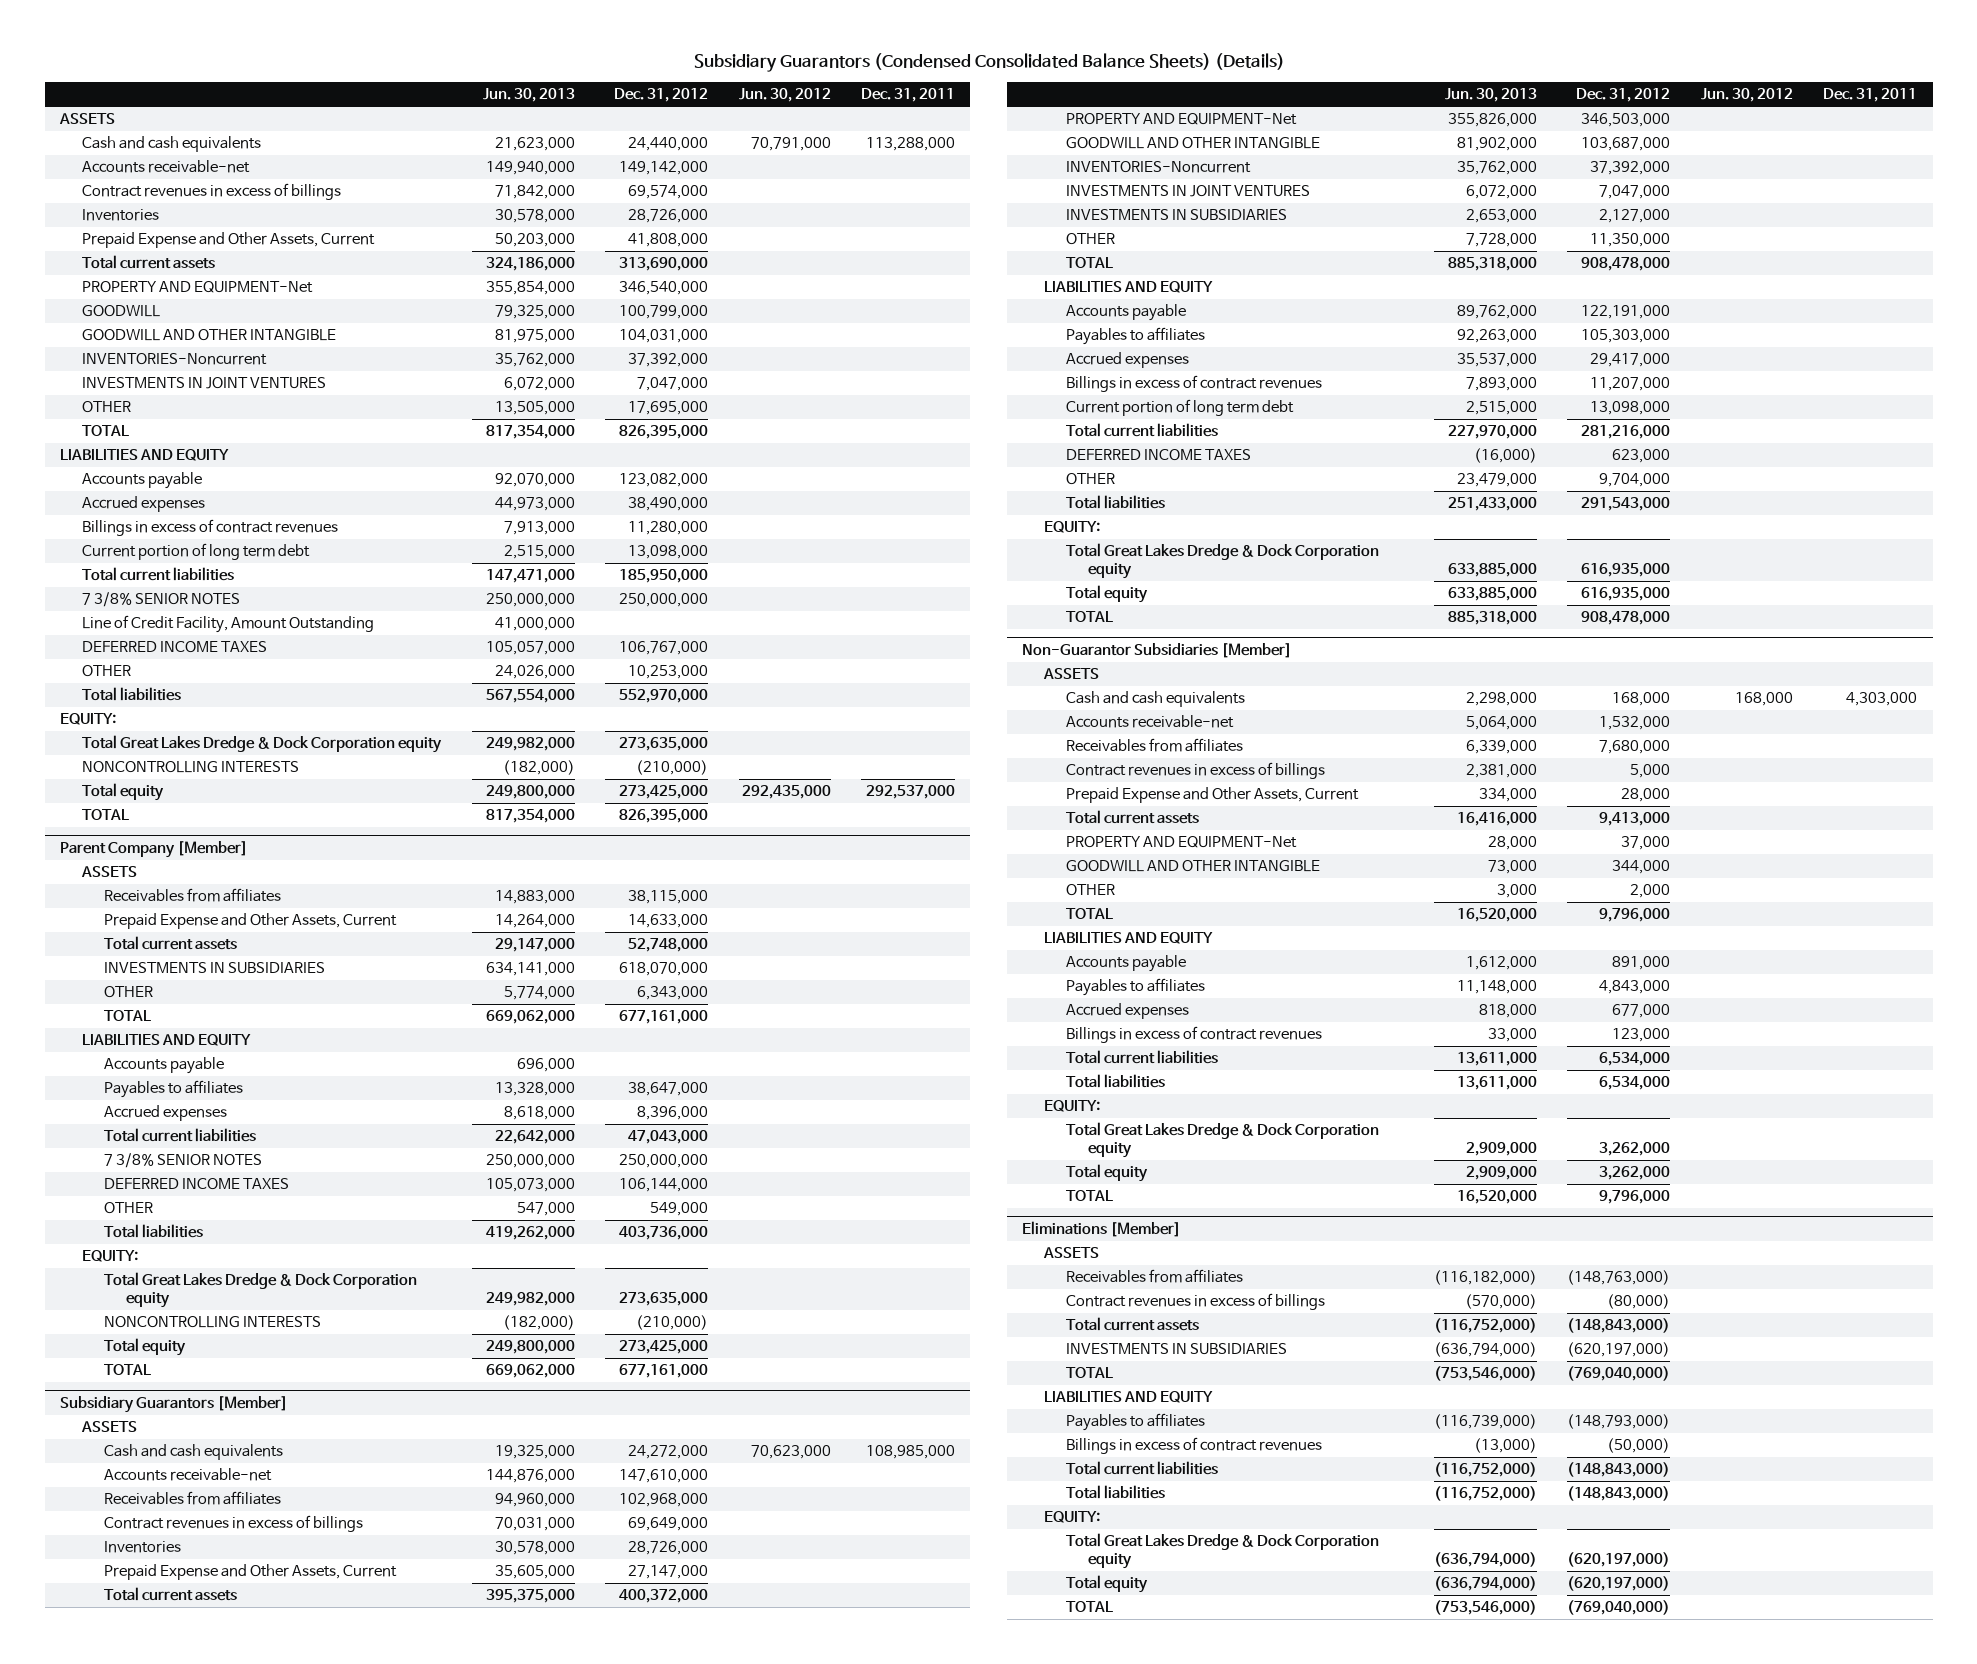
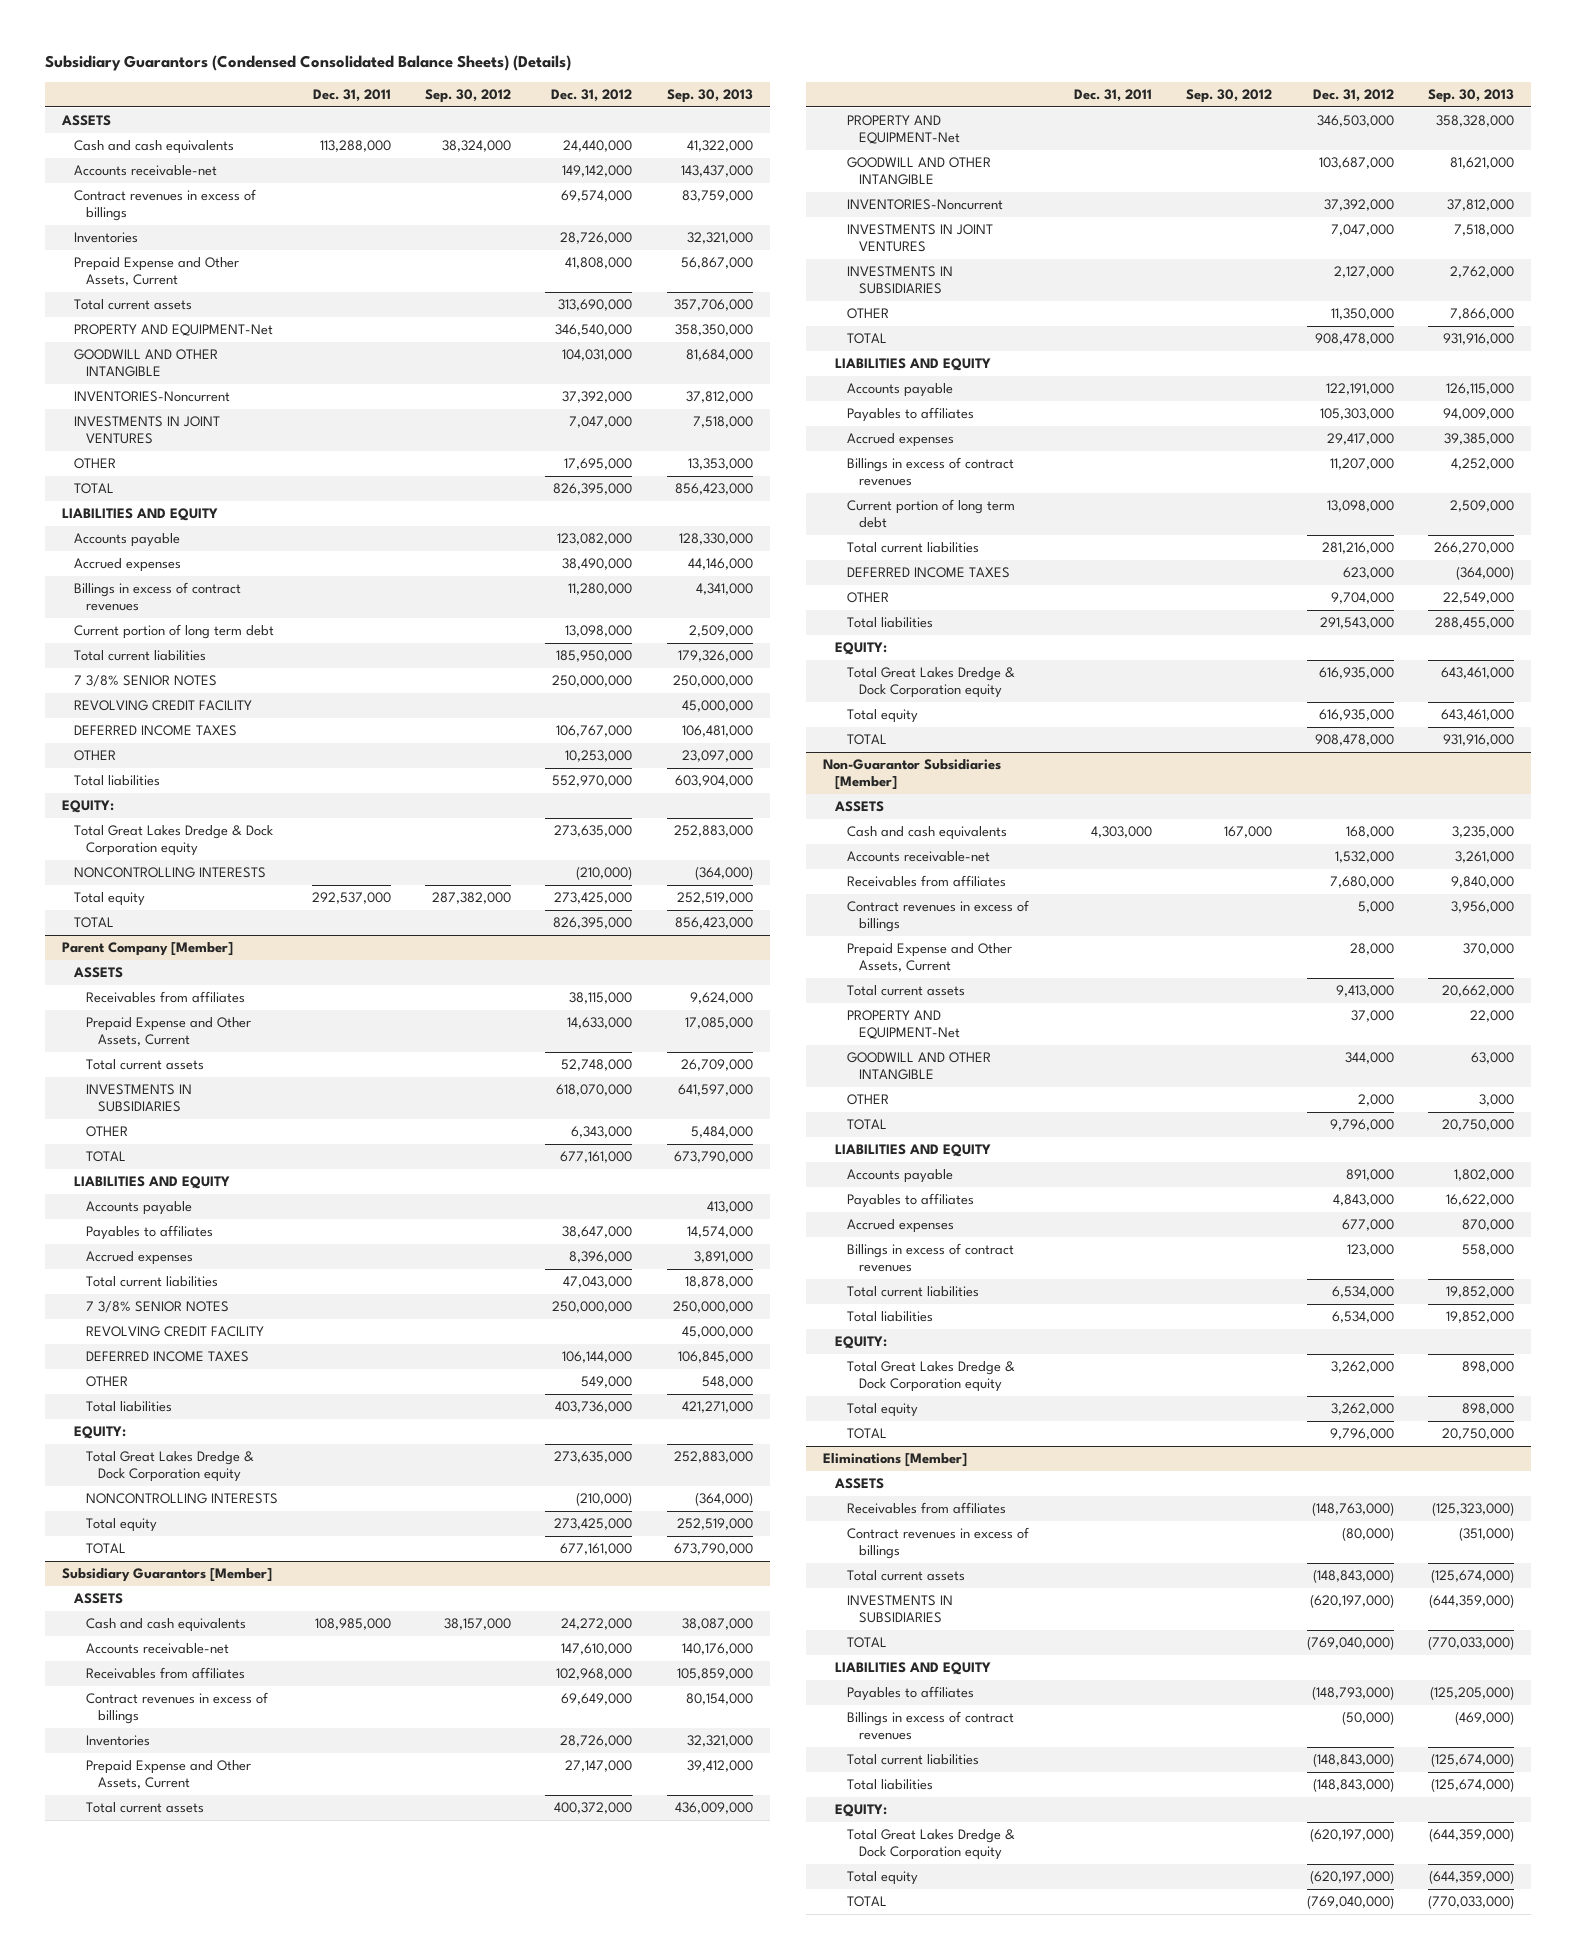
[482,88,575,103] Jun. 30, 2013 -> none
[738,88,831,103] Jun. 30, 2012 -> none
none -> [425,88,512,103] Sep. 30, 2012
none -> [666,88,753,103] Sep. 30, 2013
[82,305,161,318] GOODWILL -> none
[82,615,375,634] Line of Credit Facility, Amount Outstanding -> [73,700,252,712] REVOLVING CREDIT FACILITY
none -> [85,1326,264,1338] REVOLVING CREDIT FACILITY

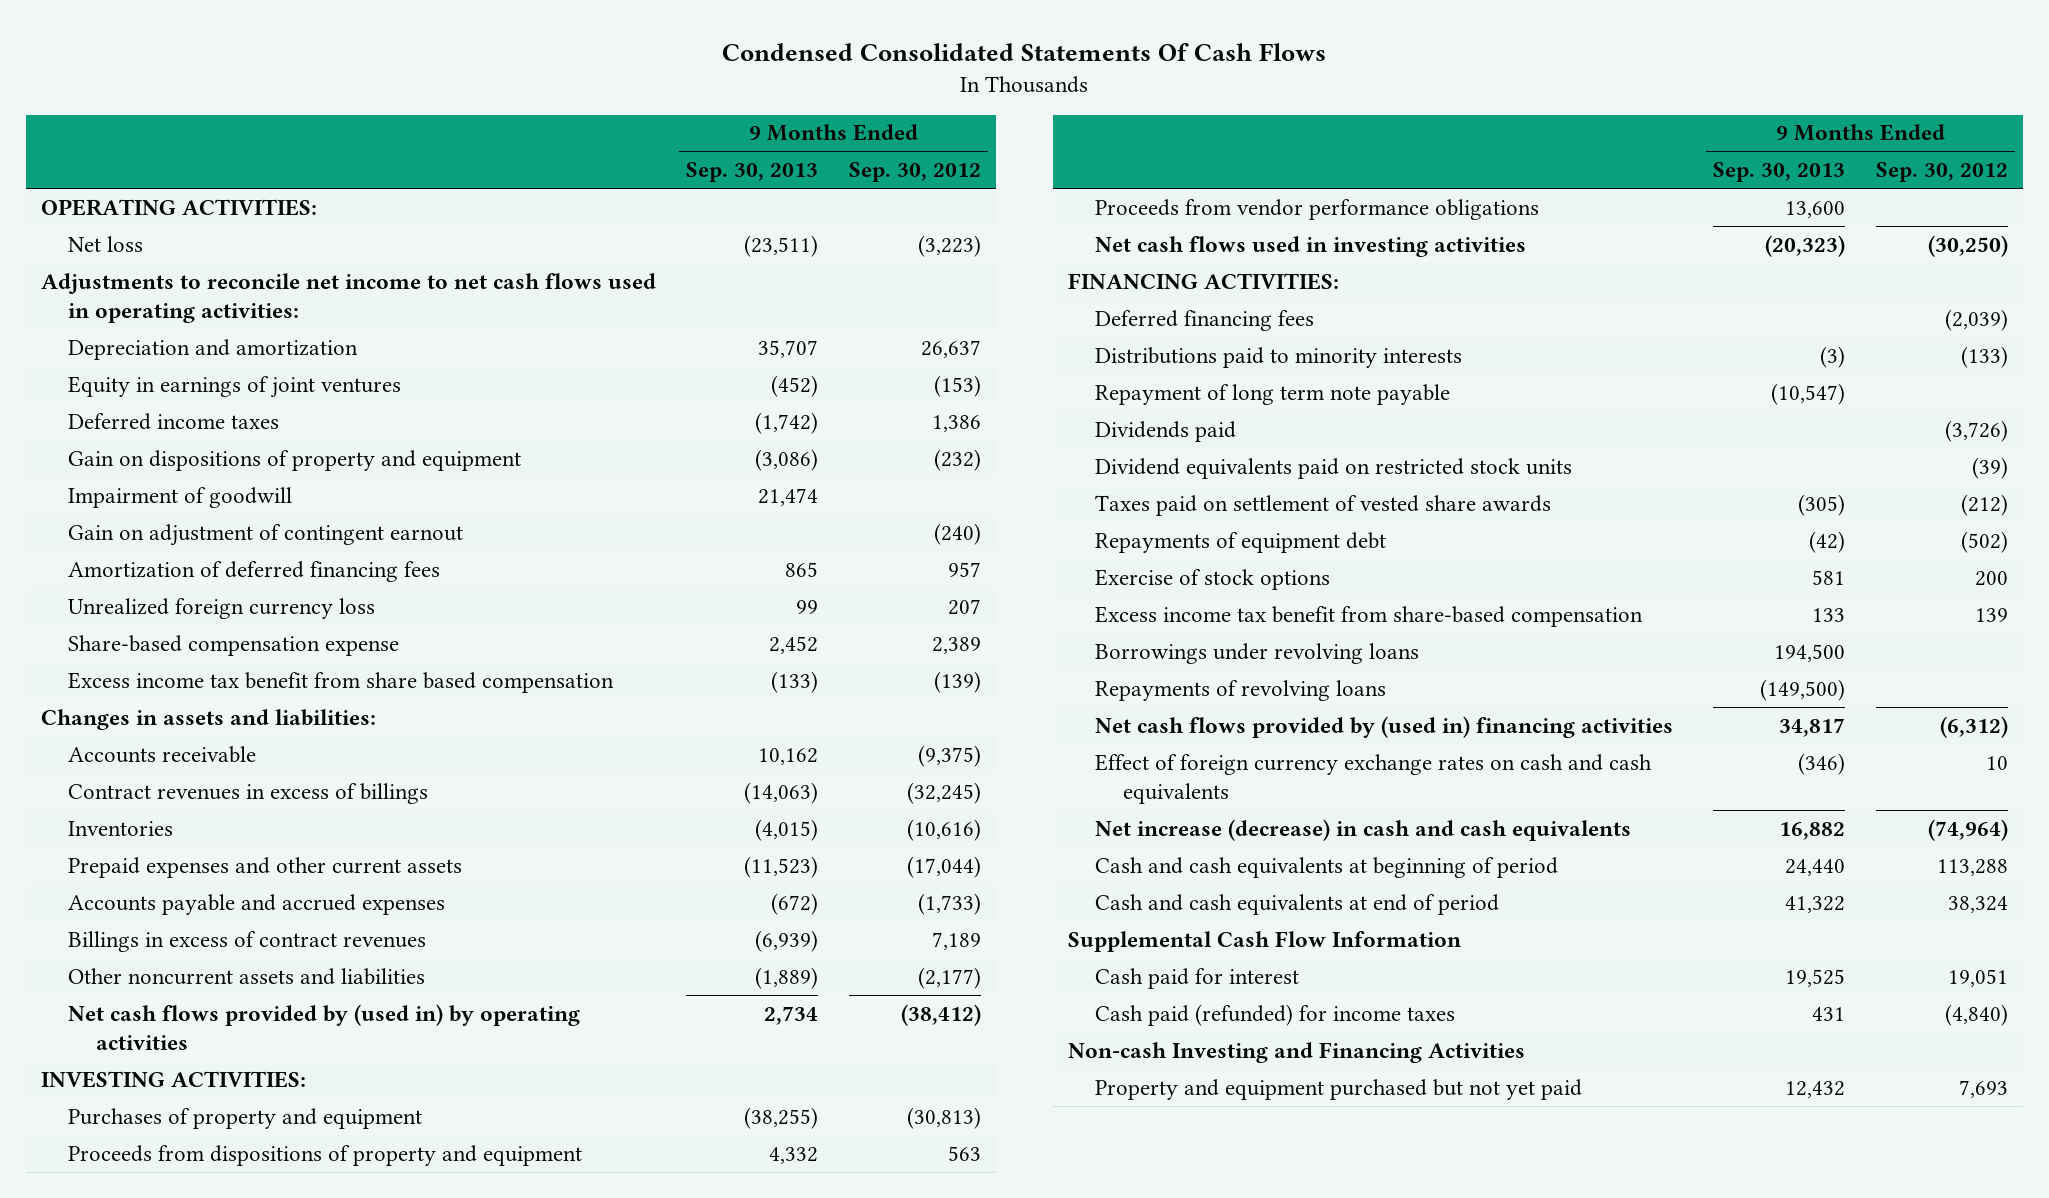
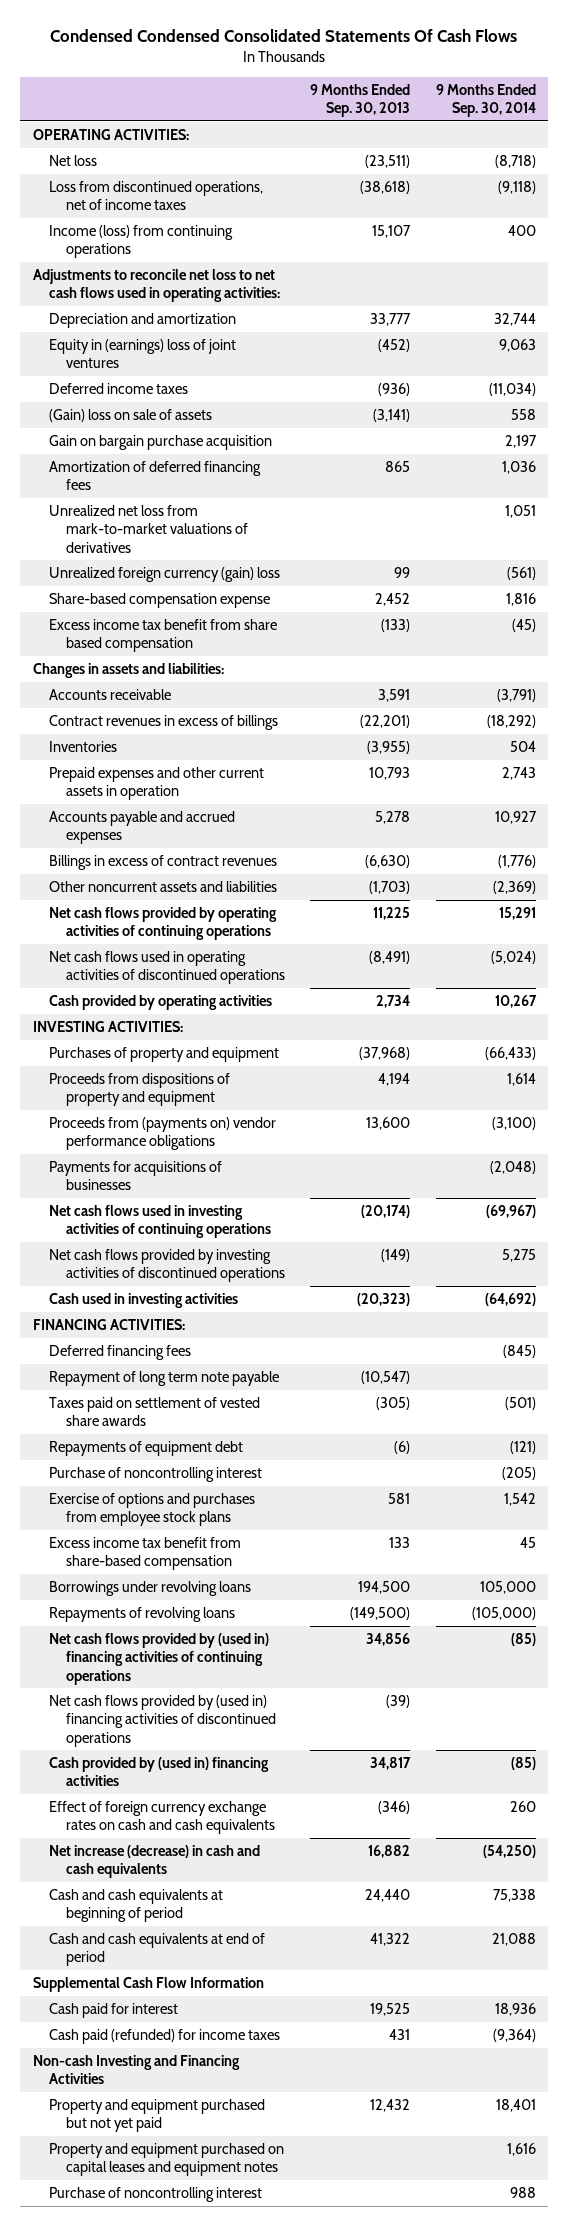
[722,43,1327,62] Condensed Consolidated Statements Of Cash Flows -> [50,29,518,43] Condensed Condensed Consolidated Statements Of Cash Flows
[848,162,981,183] Sep. 30, 2012 -> none
none -> [435,83,536,118] 9 Months Ended Sep. 30, 2014
[68,486,293,508] Impairment of goodwill -> none
[68,523,464,546] Gain on adjustment of contingent earnout -> none
none -> [49,180,264,211] Loss from discontinued operations, net of income taxes
none -> [49,224,234,259] Income (loss) from continuing operations
[40,272,656,323] Adjustments to reconcile net income to net cash flows used in operating activities: -> [32,268,281,303] Adjustments to reconcile net loss to net cash flows used in operating activities:
[758,339,819,358] 35,707 -> [370,312,412,326] 33,777
[68,375,402,398] Equity in earnings of joint ventures -> [49,338,237,369] Equity in (earnings) loss of joint ventures
[755,411,819,434] (1,742) -> [378,382,411,396] (936)
[68,449,522,471] Gain on dispositions of property and equipment -> [49,408,213,422] (Gain) loss on sale of assets
[755,448,819,471] (3,086) -> [373,408,411,422] (3,141)
none -> [49,434,273,450] Gain on bargain purchase acquisition
none -> [49,504,248,553] Unrealized net loss from mark-to-market valuations of derivatives
[68,597,376,619] Unrealized foreign currency loss -> [49,566,281,582] Unrealized foreign currency (gain) loss
[758,747,819,765] 10,162 -> [378,688,411,702] 3,591
[744,781,819,804] (14,063) -> [360,714,411,728] (22,201)
[755,818,819,841] (4,015) -> [367,740,411,754] (3,955)
[68,856,463,878] Prepaid expenses and other current assets -> [49,766,265,801] Prepaid expenses and other current assets in operation
[744,855,819,878] (11,523) -> [369,766,411,780] 10,793
[771,892,819,915] (672) -> [375,810,411,824] 5,278
[755,929,819,952] (6,939) -> [365,854,411,868] (6,630)
[755,966,819,989] (1,889) -> [369,880,411,894] (1,703)
none -> [49,906,278,941] Net cash flows provided by operating activities of continuing operations
none -> [49,950,285,985] Net cash flows used in operating activities of discontinued operations
[68,1003,581,1050] Net cash flows provided by (used in) by operating activities -> [49,994,273,1010] Cash provided by operating activities
[744,1106,819,1129] (38,255) -> [359,1046,411,1060] (37,968)
[769,1146,819,1164] 4,332 -> [378,1072,411,1086] 4,194
[1095,198,1540,220] Proceeds from vendor performance obligations -> [49,1116,277,1151] Proceeds from (payments on) vendor performance obligations
none -> [49,1160,223,1191] Payments for acquisitions of businesses
none -> [49,1204,271,1239] Net cash flows used in investing activities of continuing operations
none -> [49,1248,285,1283] Net cash flows provided by investing activities of discontinued operations
[1095,235,1527,257] Net cash flows used in investing activities -> [49,1292,239,1308] Cash used in investing activities
[1095,346,1463,368] Distributions paid to minority interests -> none
[1095,420,1237,442] Dividends paid -> none
[1095,457,1573,479] Dividend equivalents paid on restricted stock units -> none
[1809,530,1846,553] (42) -> [394,1440,411,1454] (6)
none -> [49,1466,263,1482] Purchase of noncontrolling interest
[1095,568,1331,590] Exercise of stock options -> [49,1492,256,1527] Exercise of options and purchases from employee stock plans
none -> [49,1632,270,1685] Net cash flows provided by (used in) financing activities of continuing operations
none -> [49,1694,276,1747] Net cash flows provided by (used in) financing activities of discontinued operations
[1095,715,1674,738] Net cash flows provided by (used in) financing activities -> [49,1756,270,1787] Cash provided by (used in) financing activities
none -> [49,2142,285,2177] Property and equipment purchased on capital leases and equipment notes
none -> [49,2186,263,2202] Purchase of noncontrolling interest

